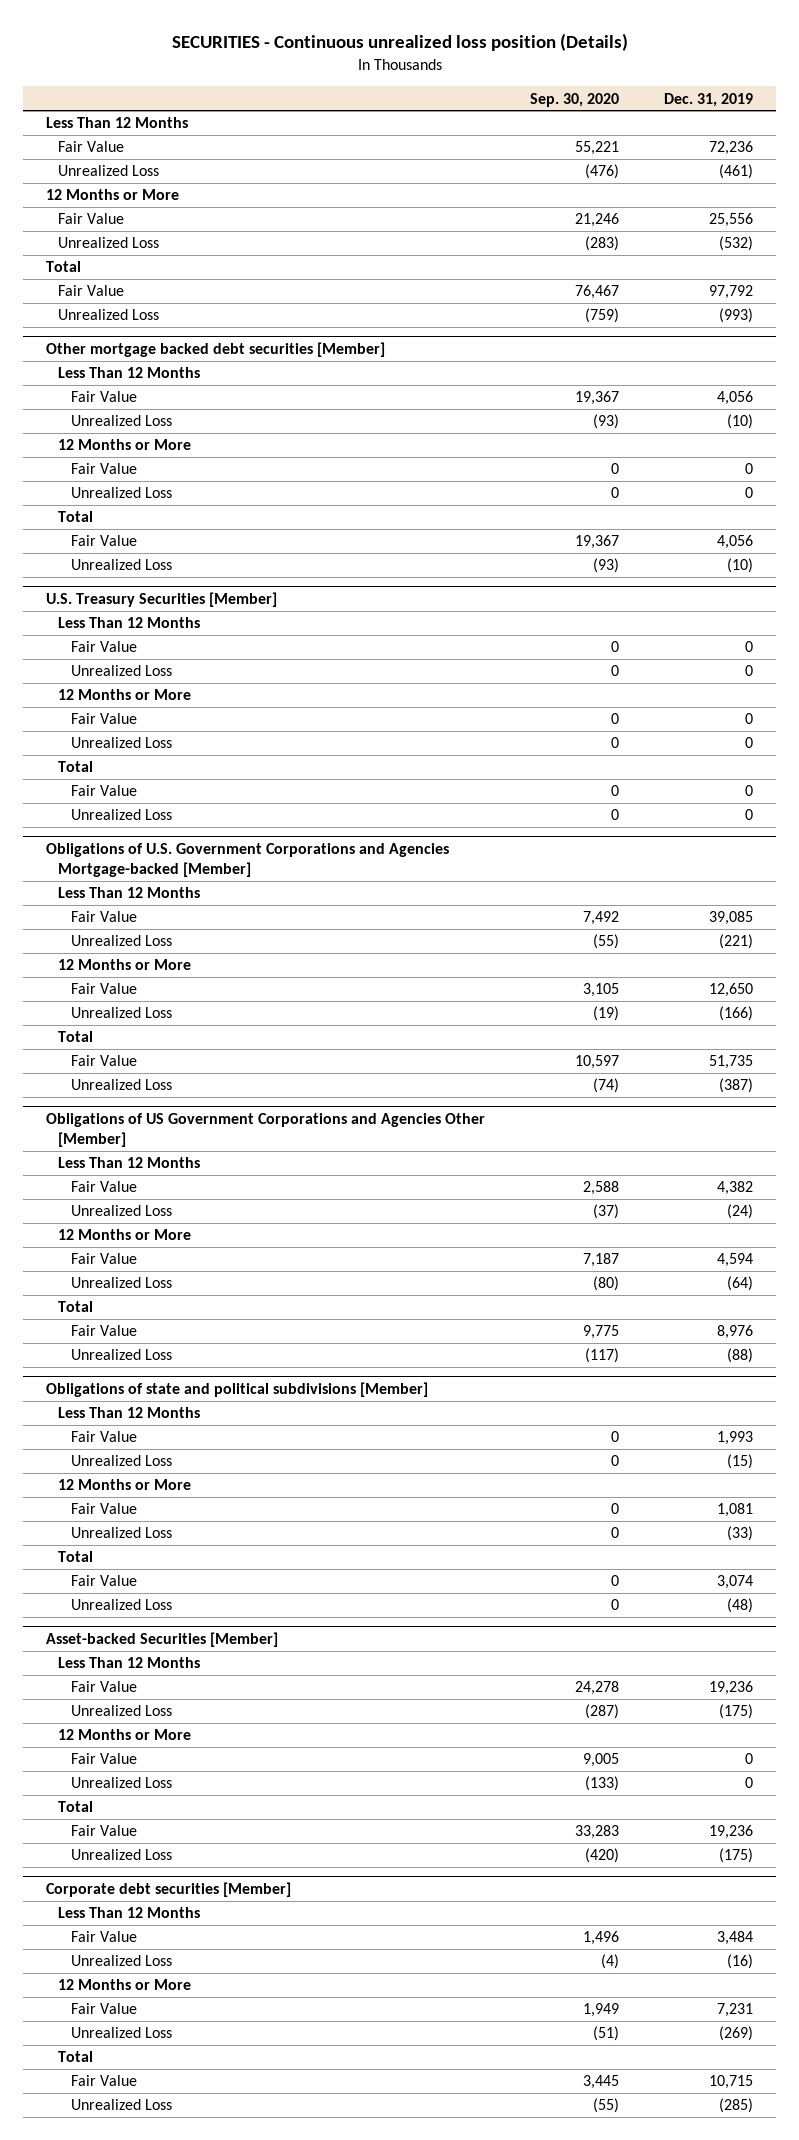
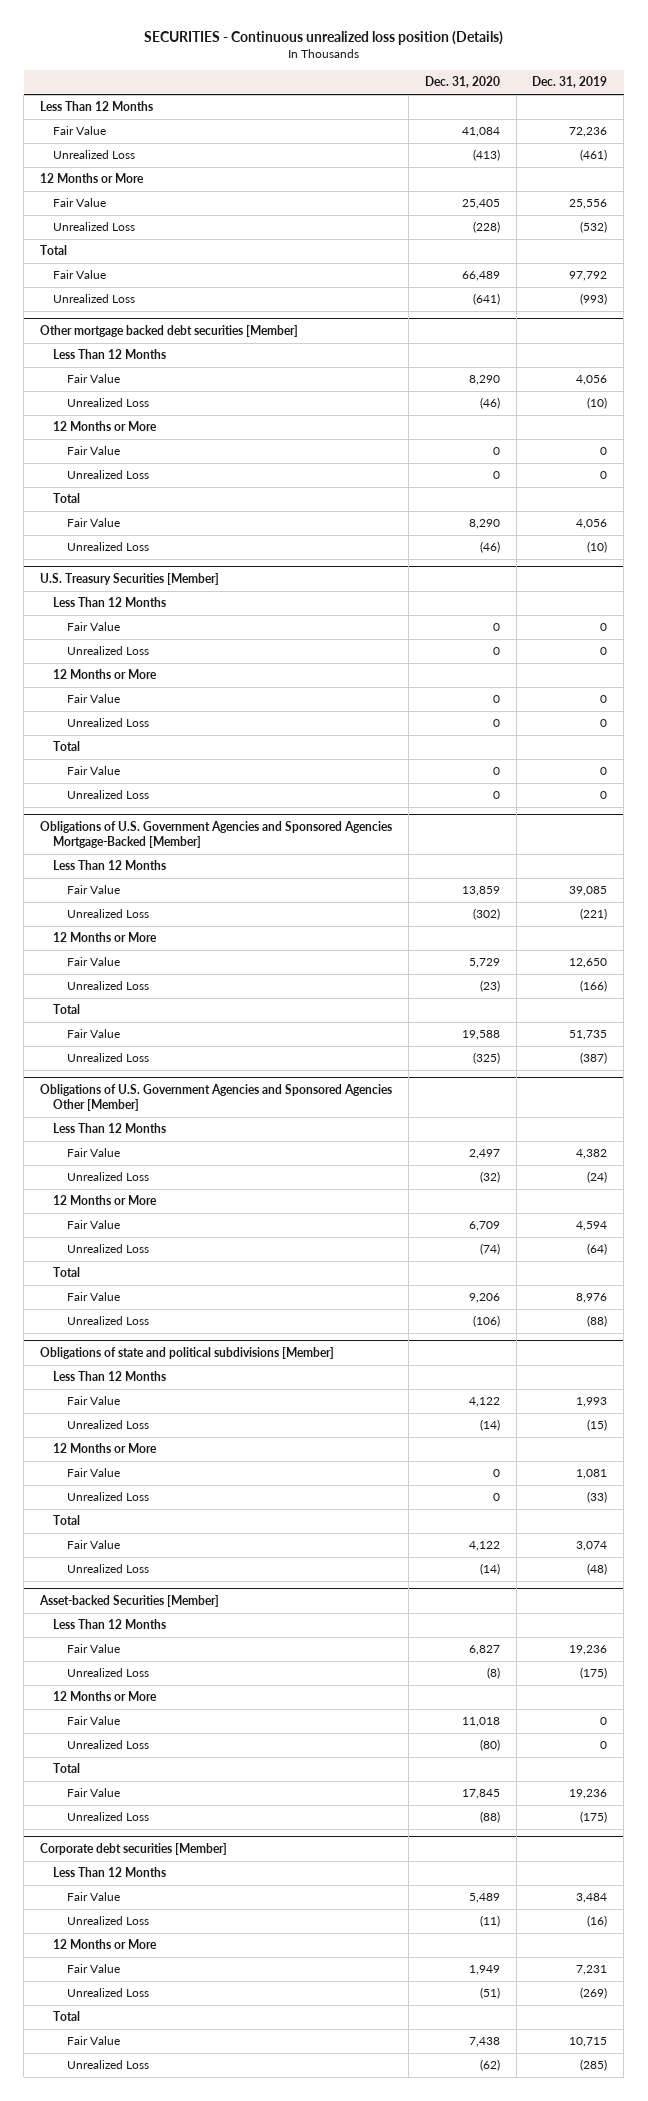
[530,92,620,107] Sep. 30, 2020 -> none
none -> [424,76,500,89] Dec. 31, 2020
[45,843,449,878] Obligations of U.S. Government Corporations and Agencies Mortgage-backed [Member] -> [40,821,393,849] Obligations of U.S. Government Agencies and Sponsored Agencies Mortgage-Backed [Member]
[45,1113,485,1148] Obligations of US Government Corporations and Agencies Other [Member] -> [40,1084,393,1112] Obligations of U.S. Government Agencies and Sponsored Agencies Other [Member]

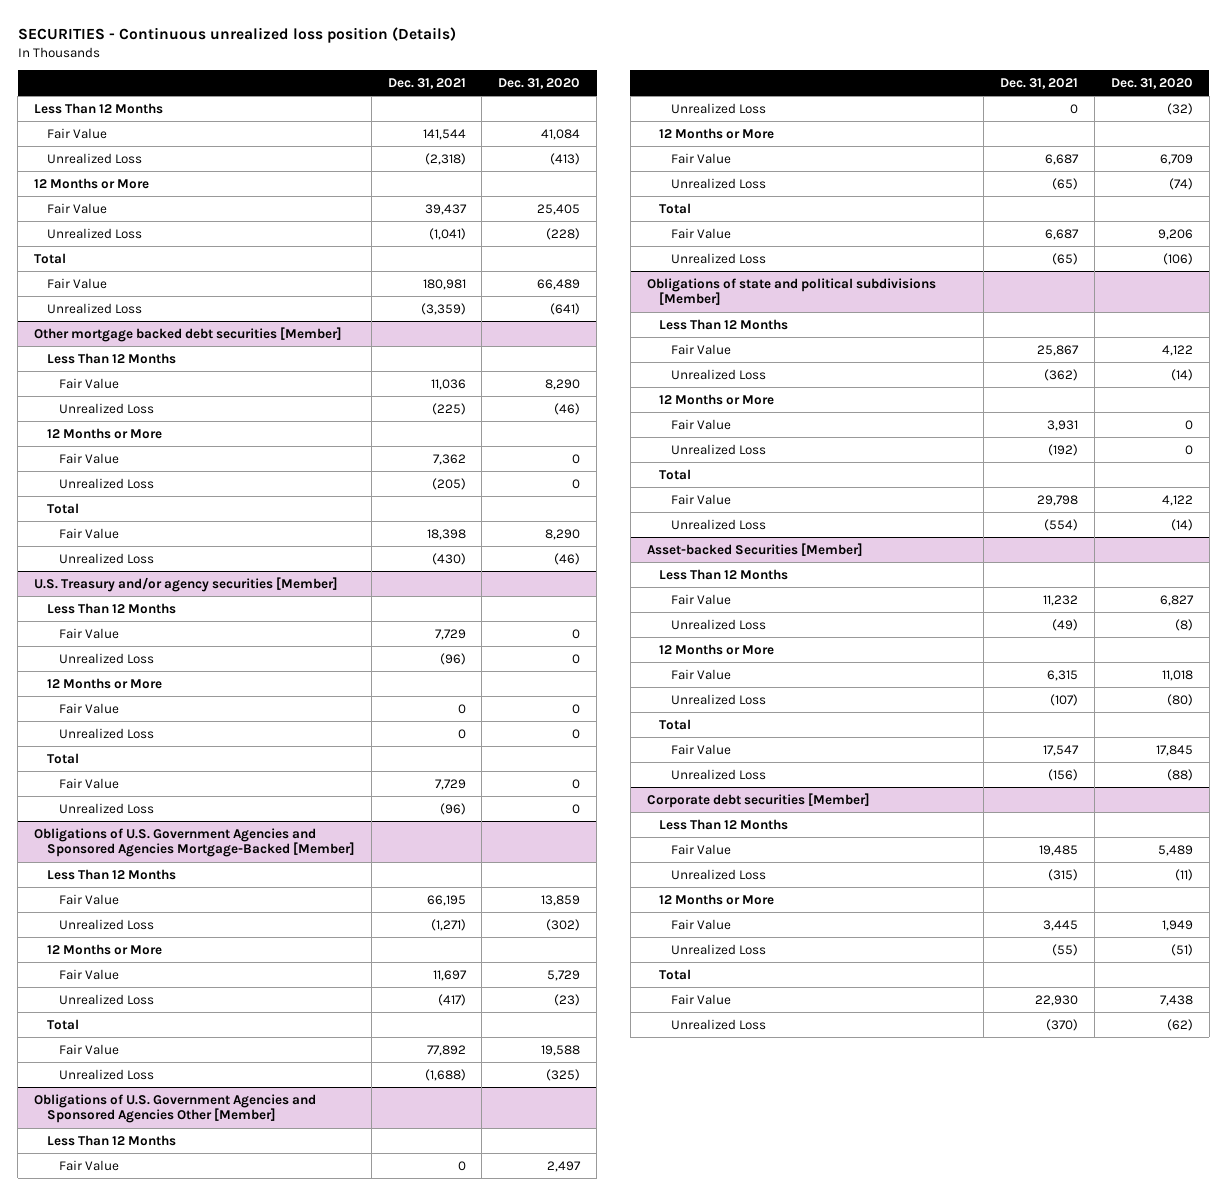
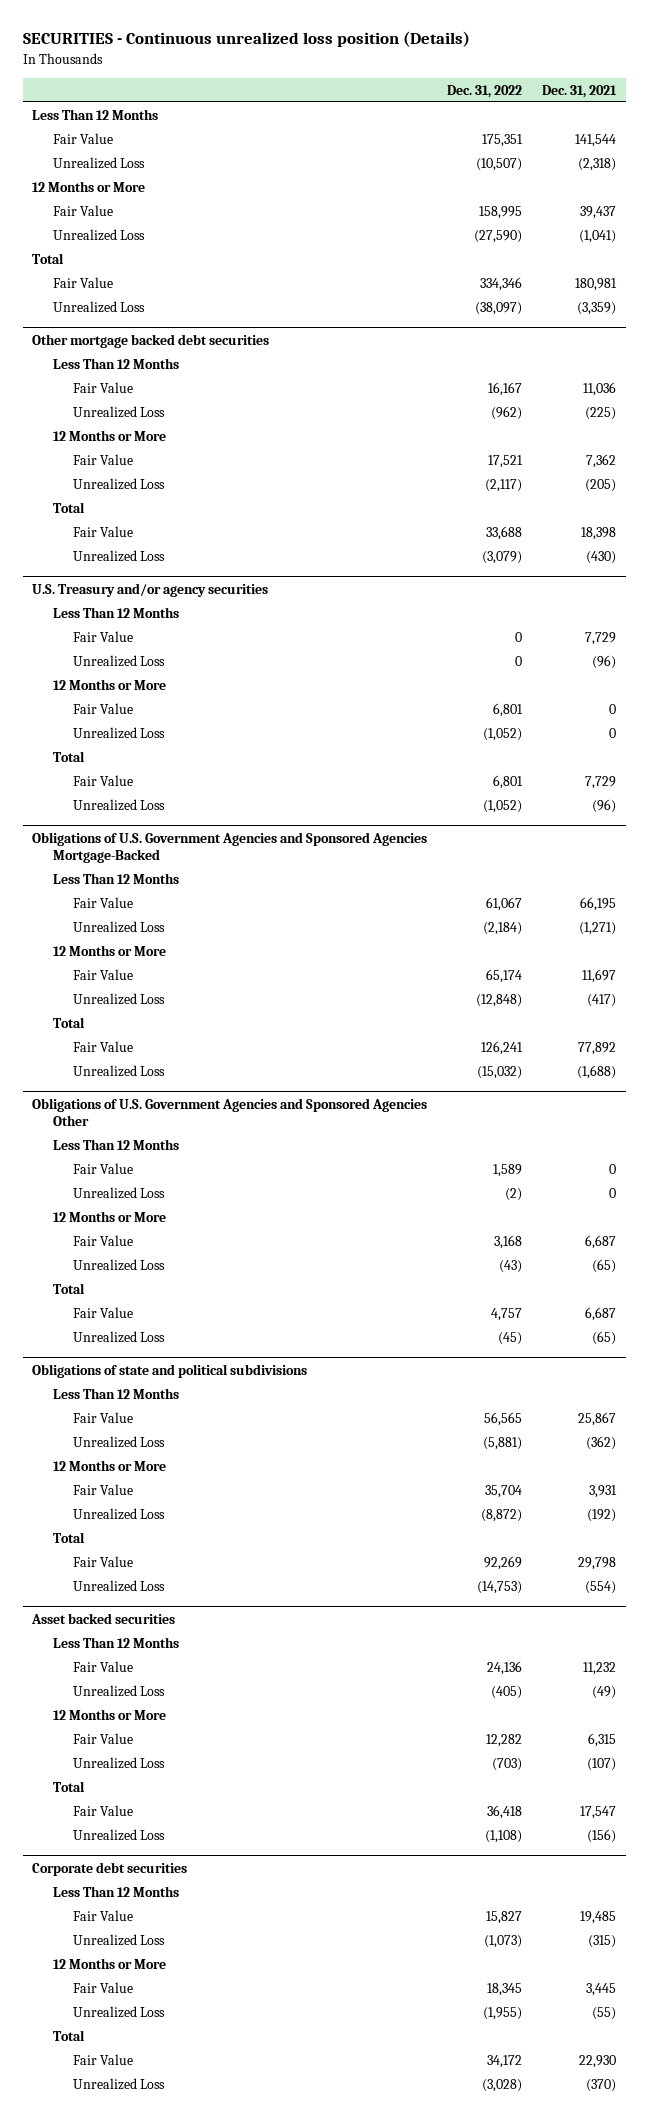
[498,77,581,89] Dec. 31, 2020 -> none
none -> [447,84,523,98] Dec. 31, 2022
[34,326,343,342] Other mortgage backed debt securities [Member] -> [32,333,270,348] Other mortgage backed debt securities
[34,576,339,592] U.S. Treasury and/or agency securities [Member] -> [32,582,269,597] U.S. Treasury and/or agency securities
[34,827,355,858] Obligations of U.S. Government Agencies and Sponsored Agencies Mortgage-Backed [Member] -> [32,831,428,864] Obligations of U.S. Government Agencies and Sponsored Agencies Mortgage-Backed
[34,1093,317,1124] Obligations of U.S. Government Agencies and Sponsored Agencies Other [Member] -> [32,1097,428,1127] Obligations of U.S. Government Agencies and Sponsored Agencies Other
[646,277,936,306] Obligations of state and political subdivisions [Member] -> [32,1363,308,1378] Obligations of state and political subdivisions
[646,542,863,556] Asset-backed Securities [Member] -> [31,1612,176,1624] Asset backed securities
[646,792,870,808] Corporate debt securities [Member] -> [32,1861,188,1876] Corporate debt securities

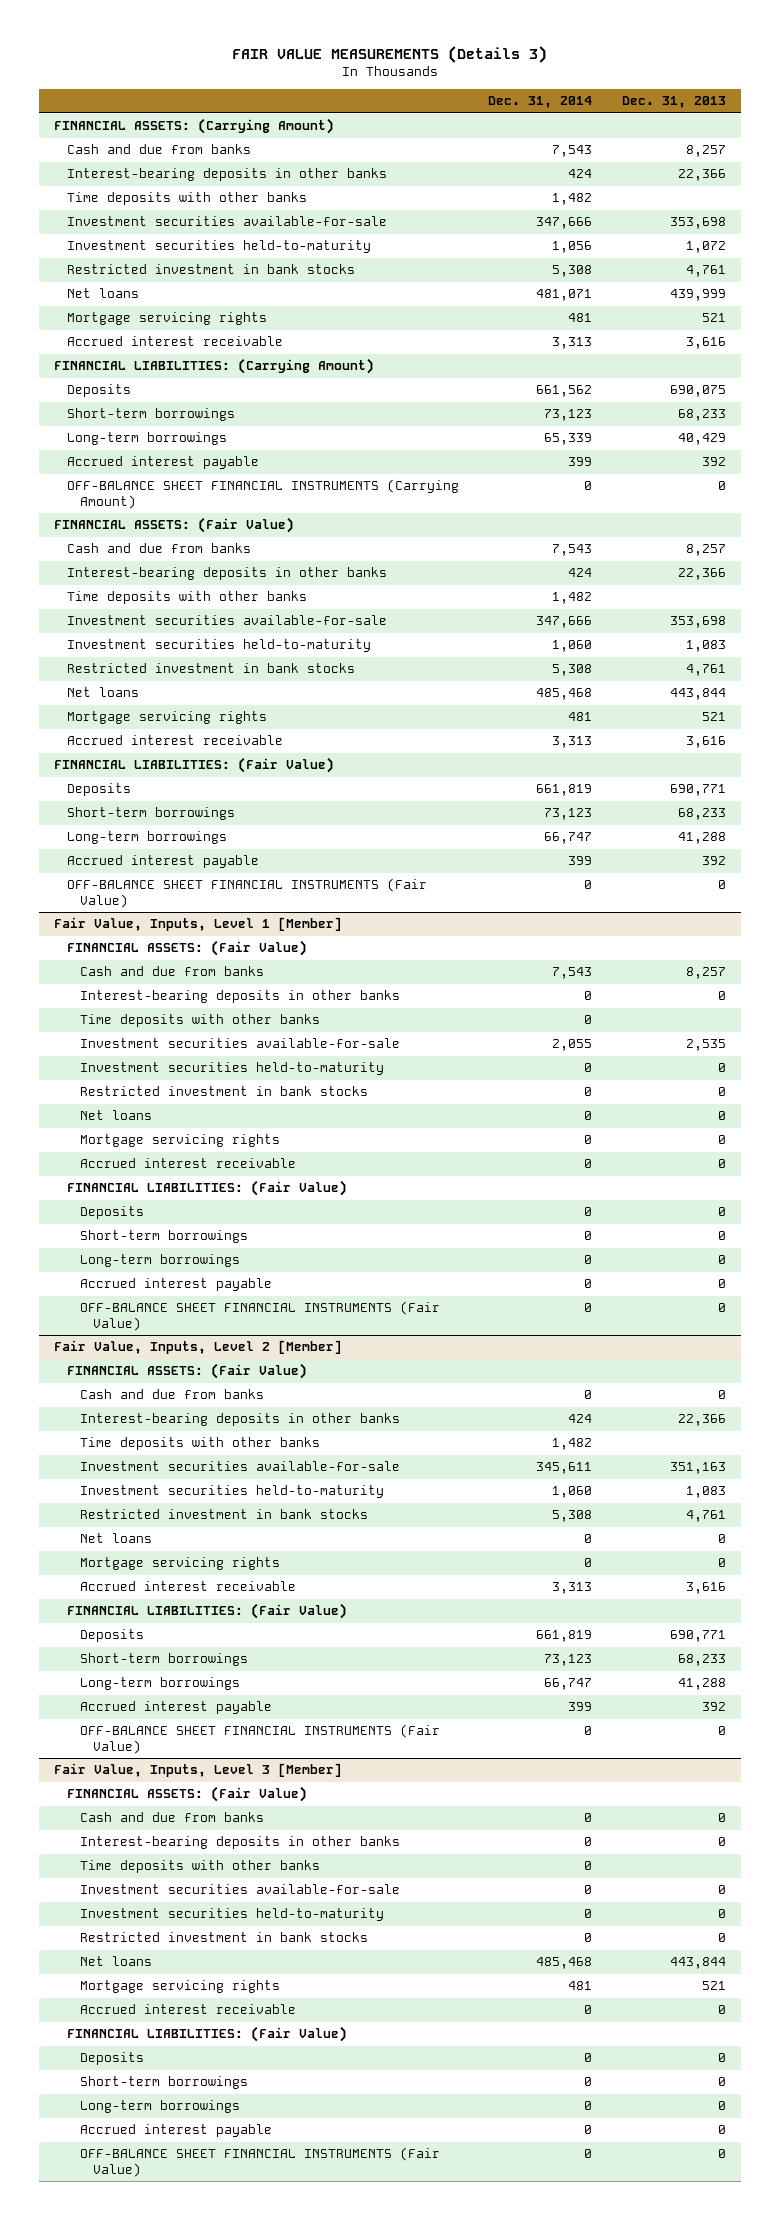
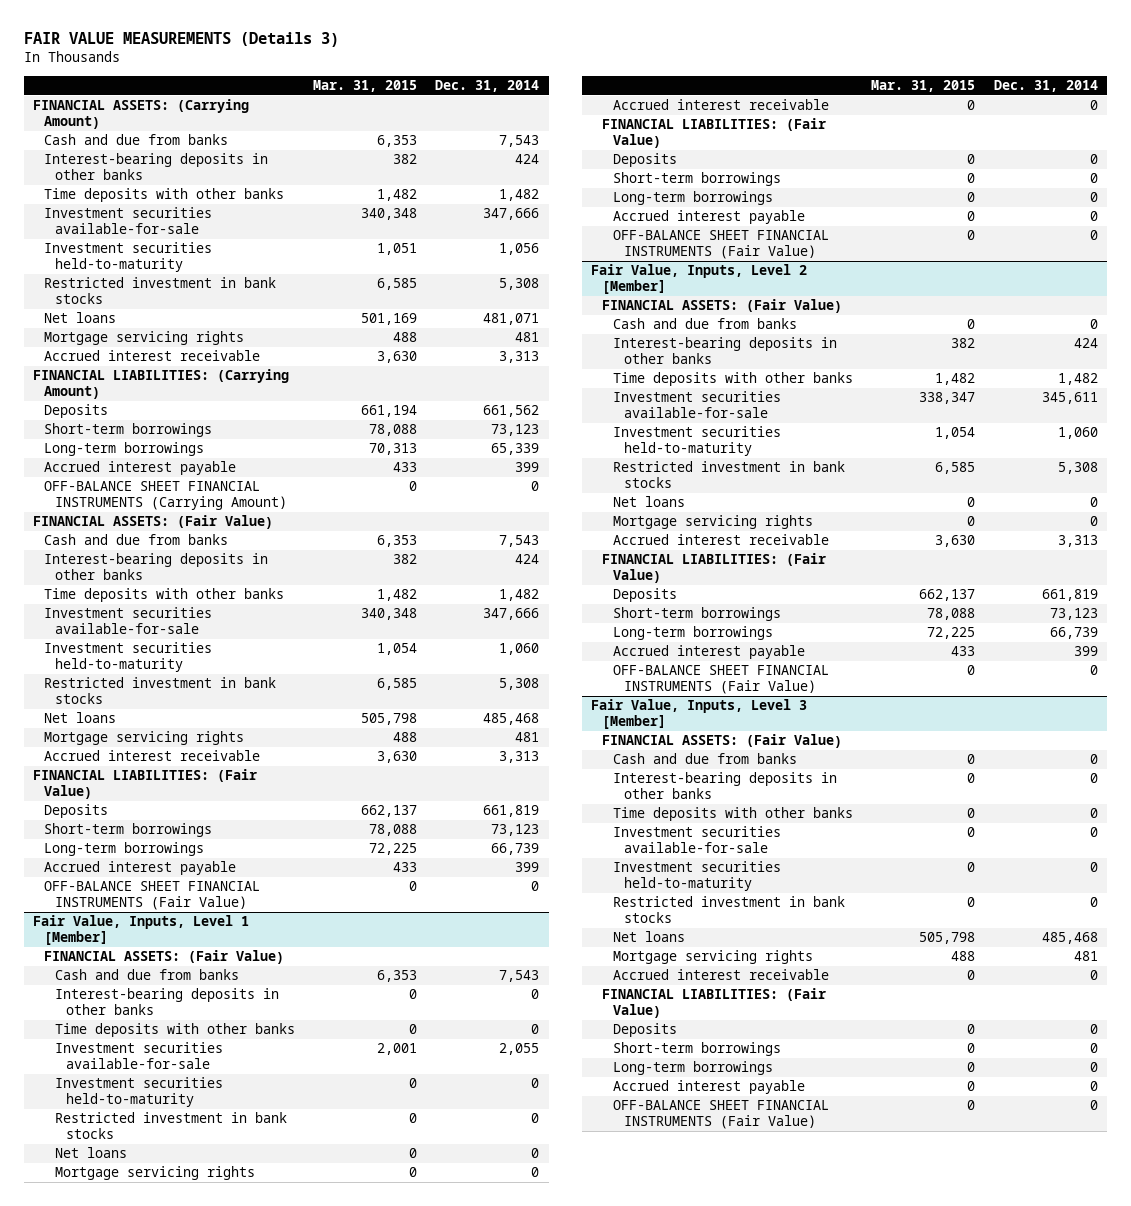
[621,96,726,109] Dec. 31, 2013 -> none
none -> [313,79,418,92] Mar. 31, 2015
[544,832,593,845] 66,747 -> [491,843,540,856] 66,739
[544,1678,593,1691] 66,747 -> [1049,627,1098,640] 66,739

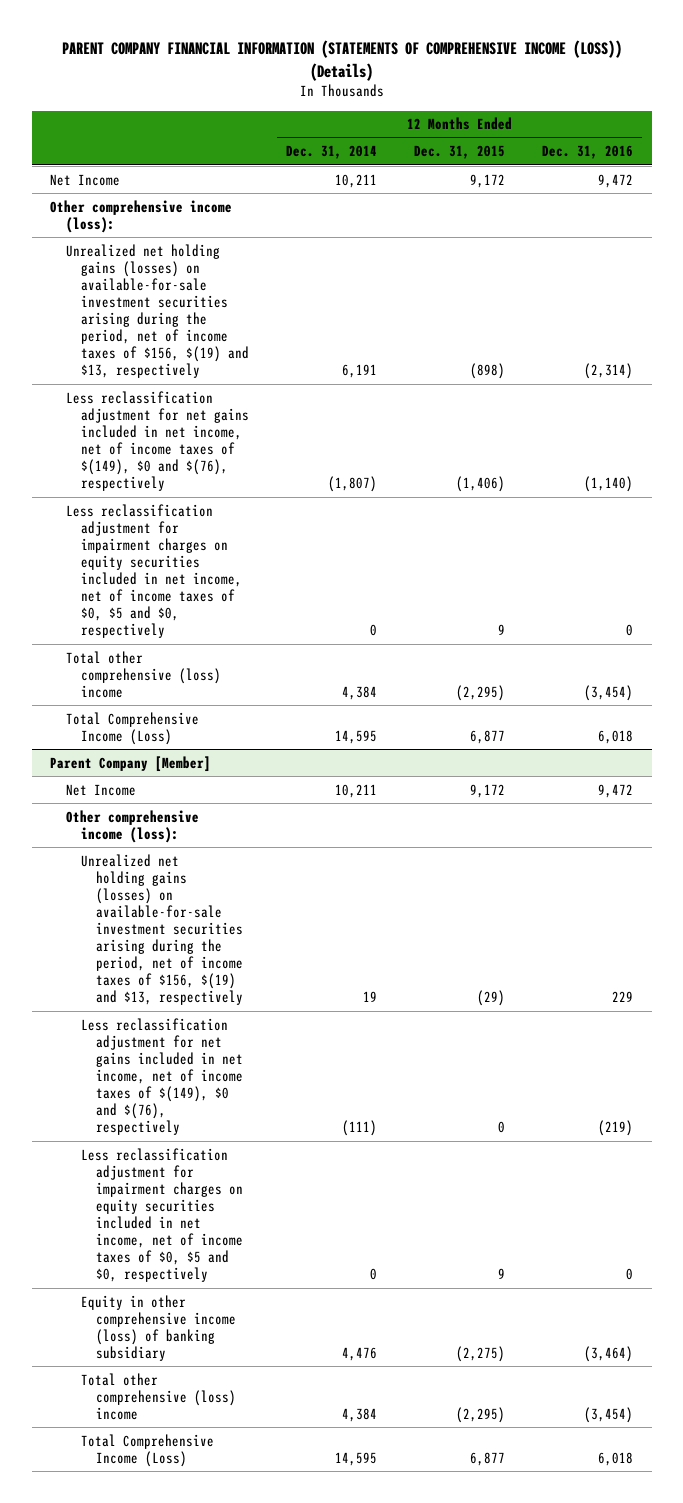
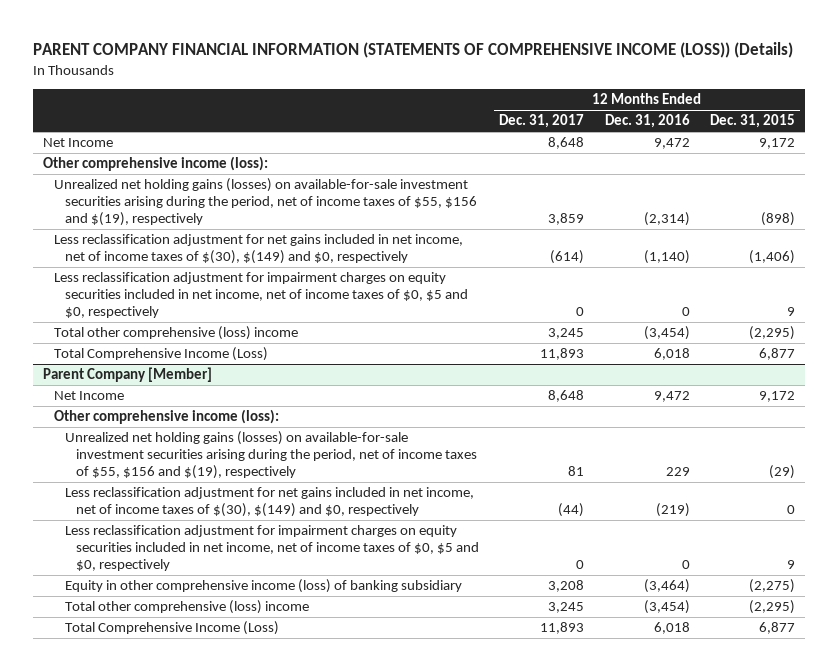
[286,145,378,160] Dec. 31, 2014 -> none
none -> [499,114,585,129] Dec. 31, 2017
[65,243,250,379] Unrealized net holding gains (losses) on available-for-sale investment securities arising during the period, net of income taxes of $156, $(19) and $13, respectively -> [53,178,477,227] Unrealized net holding gains (losses) on available-for-sale investment securities arising during the period, net of income taxes of $55, $156 and $(19), respectively
[65,390,250,492] Less reclassification adjustment for net gains included in net income, net of income taxes of $(149), $0 and $(76), respectively -> [53,234,463,265] Less reclassification adjustment for net gains included in net income, net of income taxes of $(30), $(149) and $0, respectively
[81,853,244,1006] Unrealized net holding gains (losses) on available-for-sale investment securities arising during the period, net of income taxes of $156, $(19) and $13, respectively -> [64,431,478,480] Unrealized net holding gains (losses) on available-for-sale investment securities arising during the period, net of income taxes of $55, $156 and $(19), respectively
[81,1017,244,1136] Less reclassification adjustment for net gains included in net income, net of income taxes of $(149), $0 and $(76), respectively -> [64,487,474,518] Less reclassification adjustment for net gains included in net income, net of income taxes of $(30), $(149) and $0, respectively

